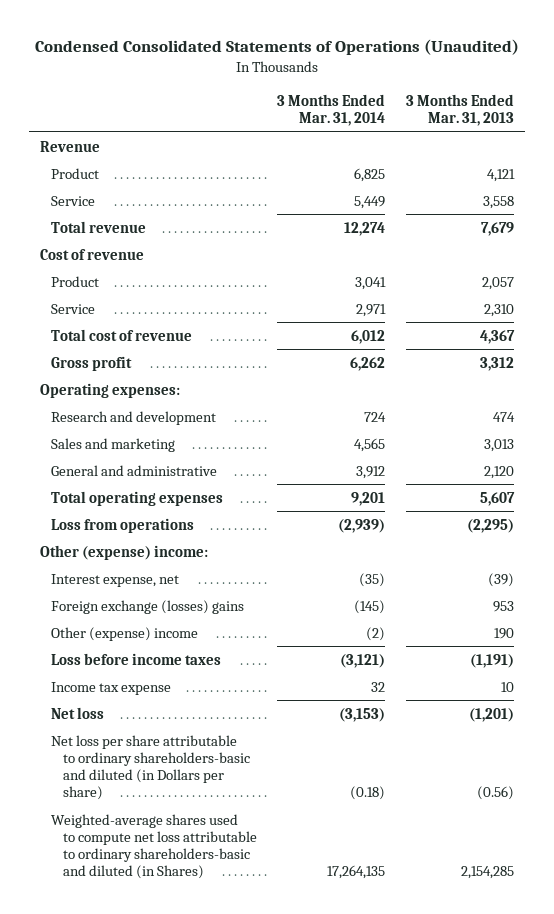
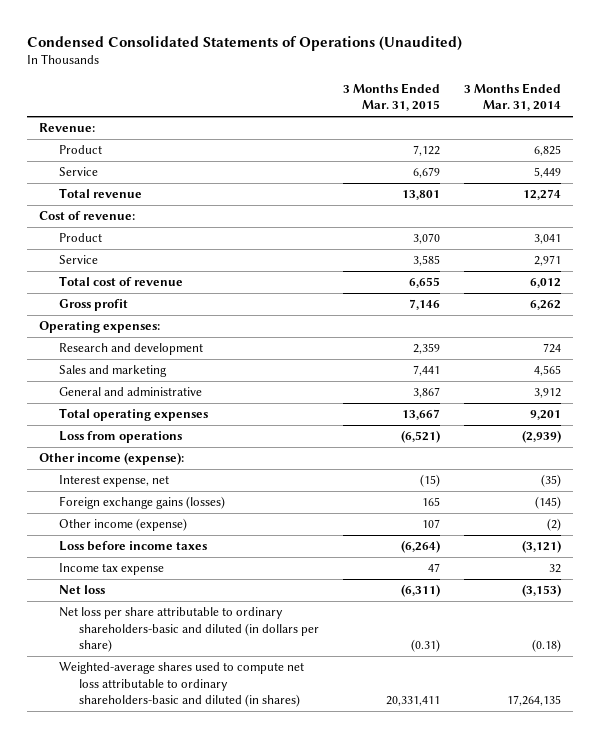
[406,93,515,126] 3 Months Ended Mar. 31, 2013 -> none
none -> [342,82,440,112] 3 Months Ended Mar. 31, 2015
[39,140,100,152] Revenue -> [38,123,95,133] Revenue:
[39,248,144,260] Cost of revenue -> [38,211,135,221] Cost of revenue:
[39,544,208,560] Other (expense) income: -> [38,452,184,466] Other income (expense):
[51,599,245,614] Foreign exchange (losses) gains -> [58,496,225,510] Foreign exchange gains (losses)
[51,626,199,641] Other (expense) income -> [58,518,187,532] Other income (expense)
[51,734,250,801] Net loss per share attributable to ordinary shareholders-basic and diluted (in Dollars per share) -> [58,607,319,653] Net loss per share attributable to ordinary shareholders-basic and diluted (in dollars per share)
[51,813,257,880] Weighted-average shares used to compute net loss attributable to ordinary shareholders-basic and diluted (in Shares) -> [58,662,304,708] Weighted-average shares used to compute net loss attributable to ordinary shareholders-basic and diluted (in shares)

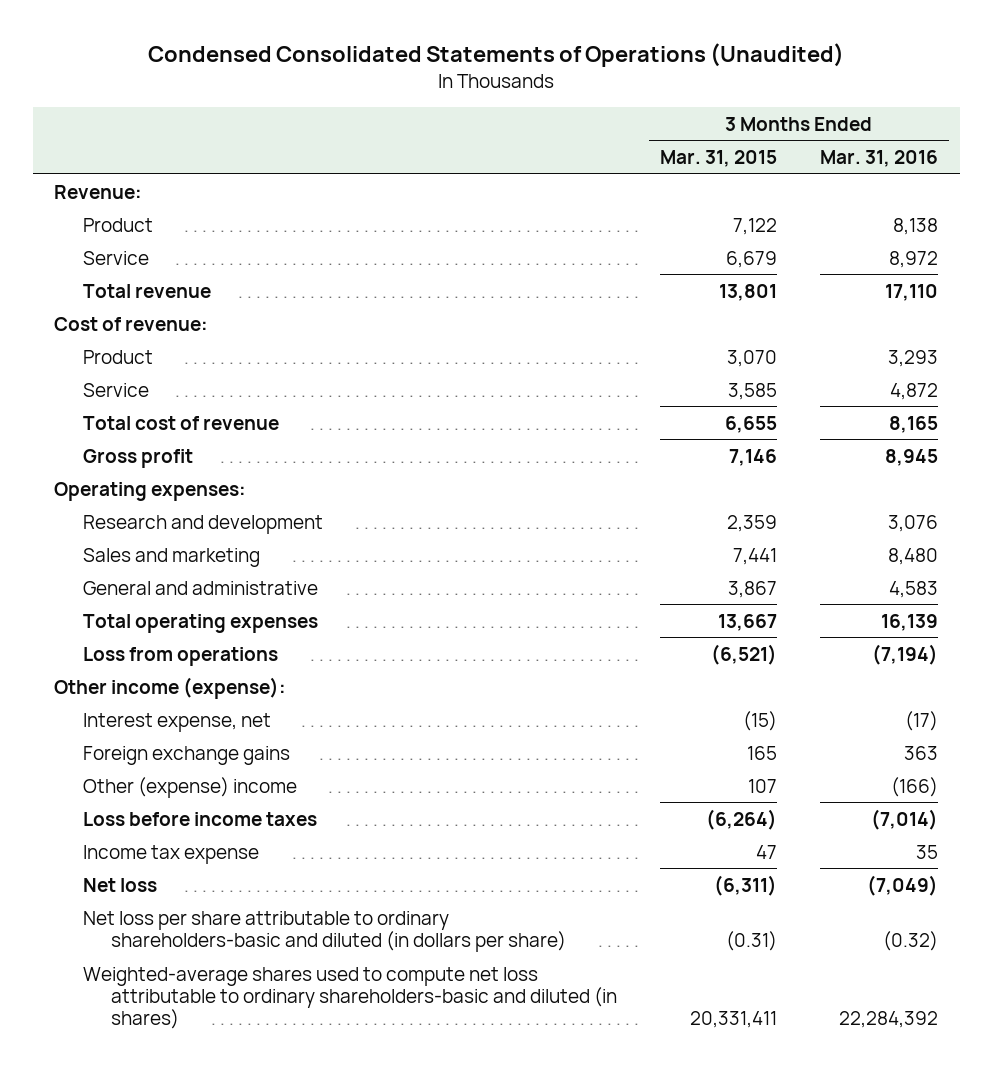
[463,82,561,112] 3 Months Ended Mar. 31, 2014 -> none
none -> [820,150,939,168] Mar. 31, 2016
[58,496,225,510] Foreign exchange gains (losses) -> [82,745,290,765] Foreign exchange gains
[58,518,187,532] Other income (expense) -> [82,776,297,798] Other (expense) income

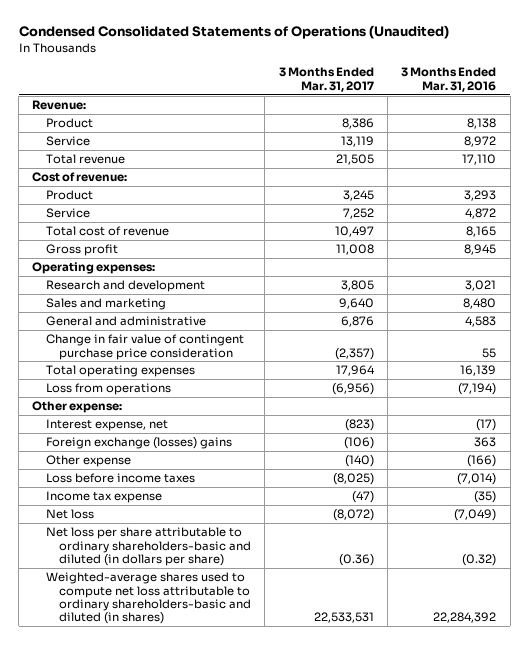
[660,150,778,168] Mar. 31, 2015 -> none
none -> [278,67,374,92] 3 Months Ended Mar. 31, 2017
[888,514,939,532] 3,076 -> [465,280,497,292] 3,021
none -> [45,334,244,360] Change in fair value of contingent purchase price consideration
[54,676,287,699] Other income (expense): -> [32,401,123,414] Other expense:
[82,745,290,765] Foreign exchange gains -> [45,437,232,450] Foreign exchange (losses) gains
[82,776,297,798] Other (expense) income -> [45,455,131,468] Other expense
[916,844,939,859] 35 -> [474,491,497,504] (35)

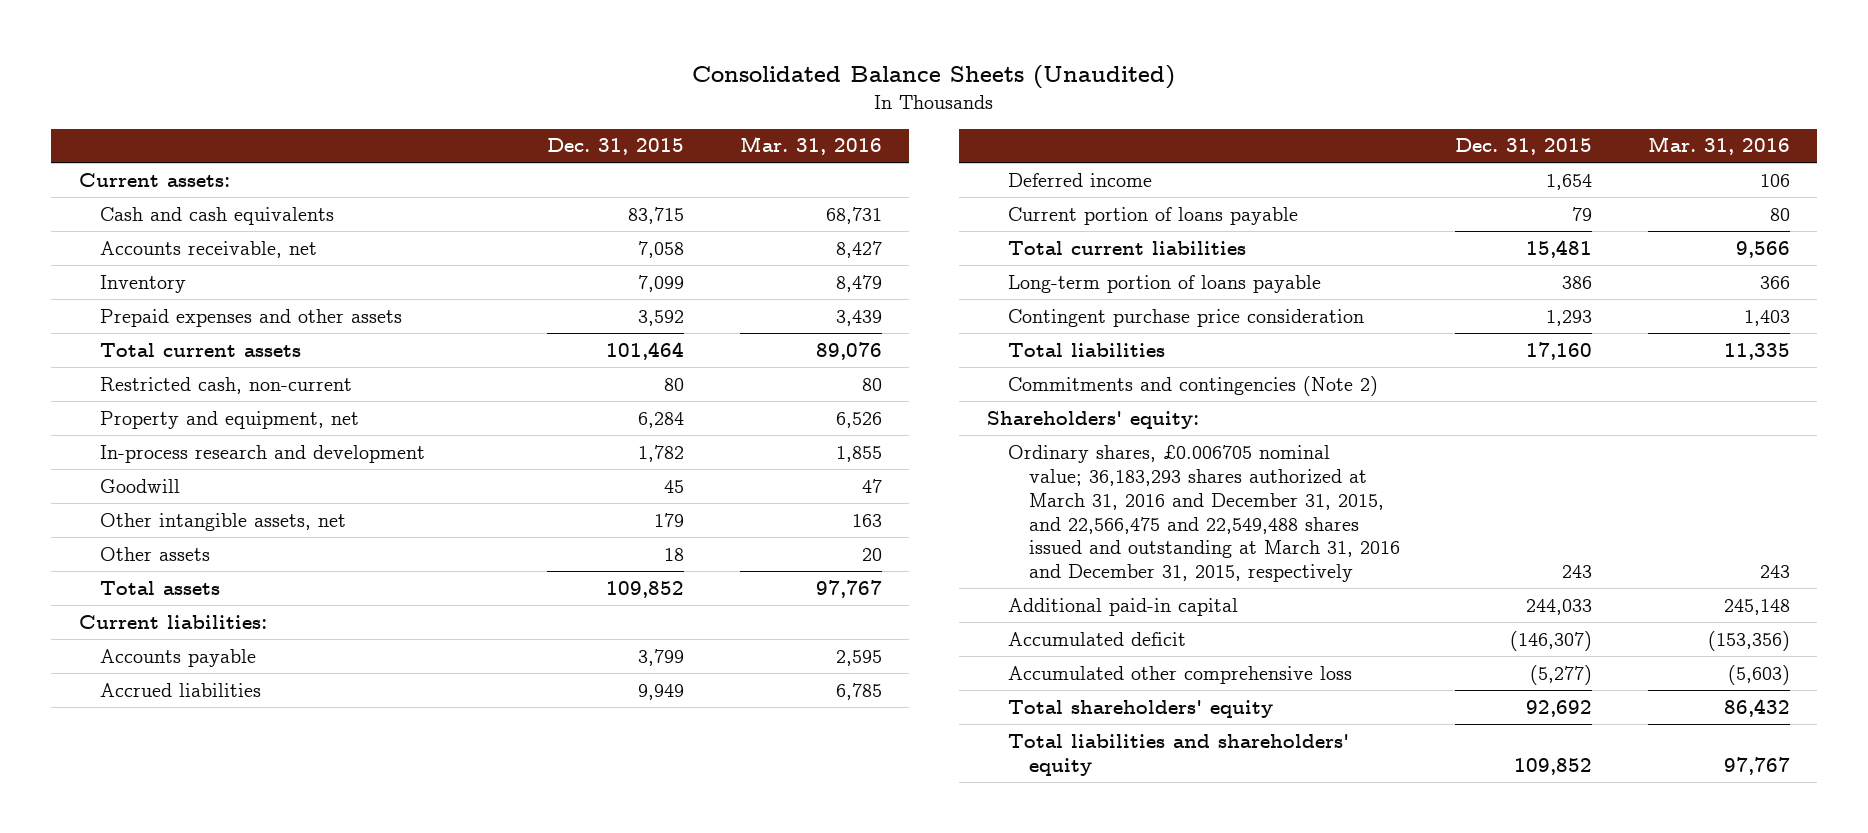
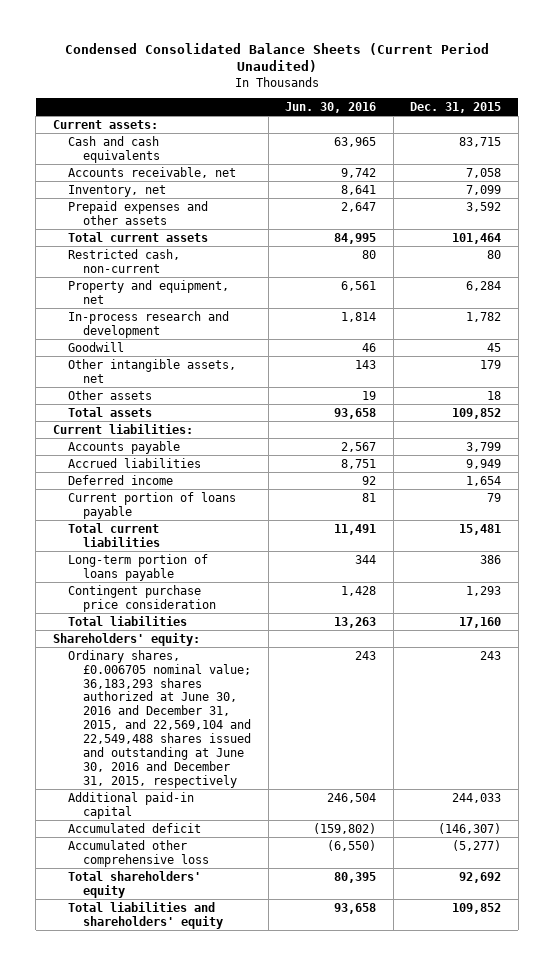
[692,64,1176,89] Consolidated Balance Sheets (Unaudited) -> [65,42,490,73] Condensed Consolidated Balance Sheets (Current Period Unaudited)
[739,136,882,156] Mar. 31, 2016 -> none
none -> [285,102,377,114] Jun. 30, 2016
[99,274,186,293] Inventory -> [68,184,167,197] Inventory, net
[1007,375,1378,396] Commitments and contingencies (Note 2) -> none
[1007,444,1400,583] Ordinary shares, £0.006705 nominal value; 36,183,293 shares authorized at March 31, 2016 and December 31, 2015, and 22,566,475 and 22,549,488 shares issued and outstanding at March 31, 2016 and December 31, 2015, respectively -> [68,649,252,788] Ordinary shares, £0.006705 nominal value; 36,183,293 shares authorized at June 30, 2016 and December 31, 2015, and 22,569,104 and 22,549,488 shares issued and outstanding at June 30, 2016 and December 31, 2015, respectively

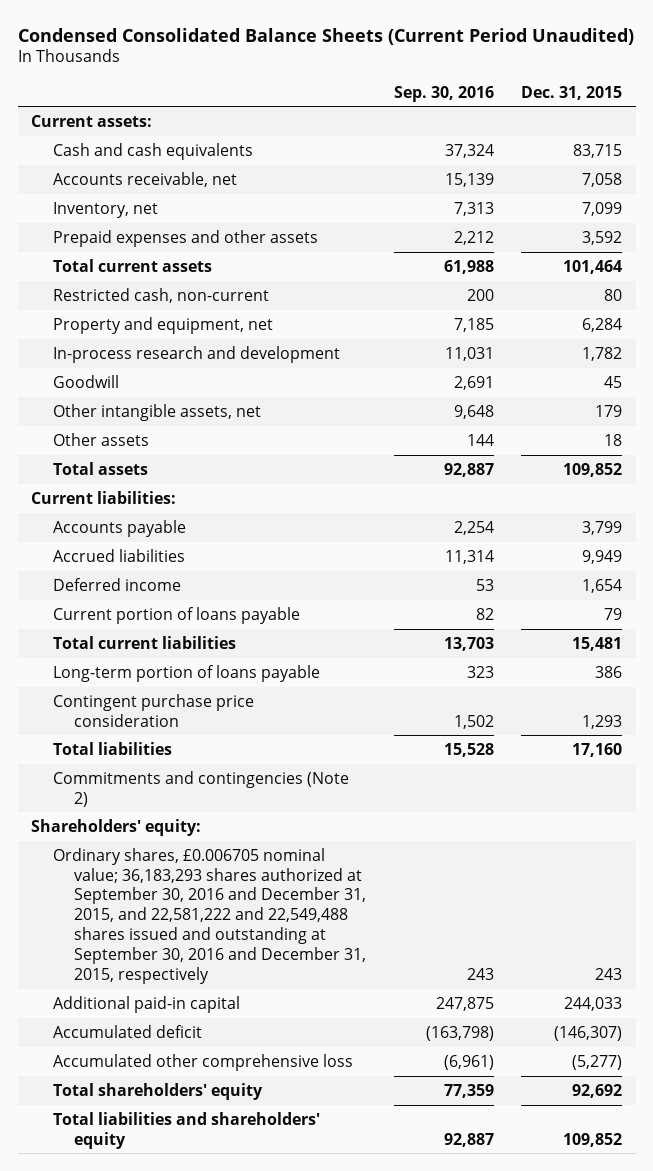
[285,102,377,114] Jun. 30, 2016 -> none
none -> [393,85,494,102] Sep. 30, 2016
none -> [52,770,349,807] Commitments and contingencies (Note 2)
[68,649,252,788] Ordinary shares, £0.006705 nominal value; 36,183,293 shares authorized at June 30, 2016 and December 31, 2015, and 22,569,104 and 22,549,488 shares issued and outstanding at June 30, 2016 and December 31, 2015, respectively -> [52,847,367,984] Ordinary shares, £0.006705 nominal value; 36,183,293 shares authorized at September 30, 2016 and December 31, 2015, and 22,581,222 and 22,549,488 shares issued and outstanding at September 30, 2016 and December 31, 2015, respectively

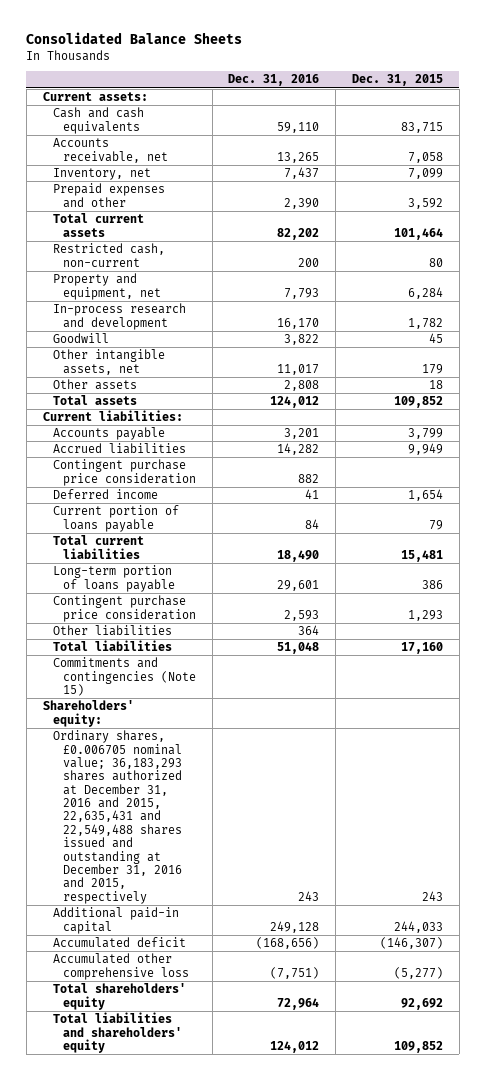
[17,27,634,45] Condensed Consolidated Balance Sheets (Current Period Unaudited) -> [26,32,243,45] Consolidated Balance Sheets
[393,85,494,102] Sep. 30, 2016 -> none
none -> [228,74,320,87] Dec. 31, 2016
[52,229,318,247] Prepaid expenses and other assets -> [52,183,165,208] Prepaid expenses and other
none -> [52,459,196,486] Contingent purchase price consideration
none -> [52,625,172,637] Other liabilities
[52,770,349,807] Commitments and contingencies (Note 2) -> [52,657,196,696] Commitments and contingencies (Note 15)
[52,847,367,984] Ordinary shares, £0.006705 nominal value; 36,183,293 shares authorized at September 30, 2016 and December 31, 2015, and 22,581,222 and 22,549,488 shares issued and outstanding at September 30, 2016 and December 31, 2015, respectively -> [52,730,182,904] Ordinary shares, £0.006705 nominal value; 36,183,293 shares authorized at December 31, 2016 and 2015, 22,635,431 and 22,549,488 shares issued and outstanding at December 31, 2016 and 2015, respectively

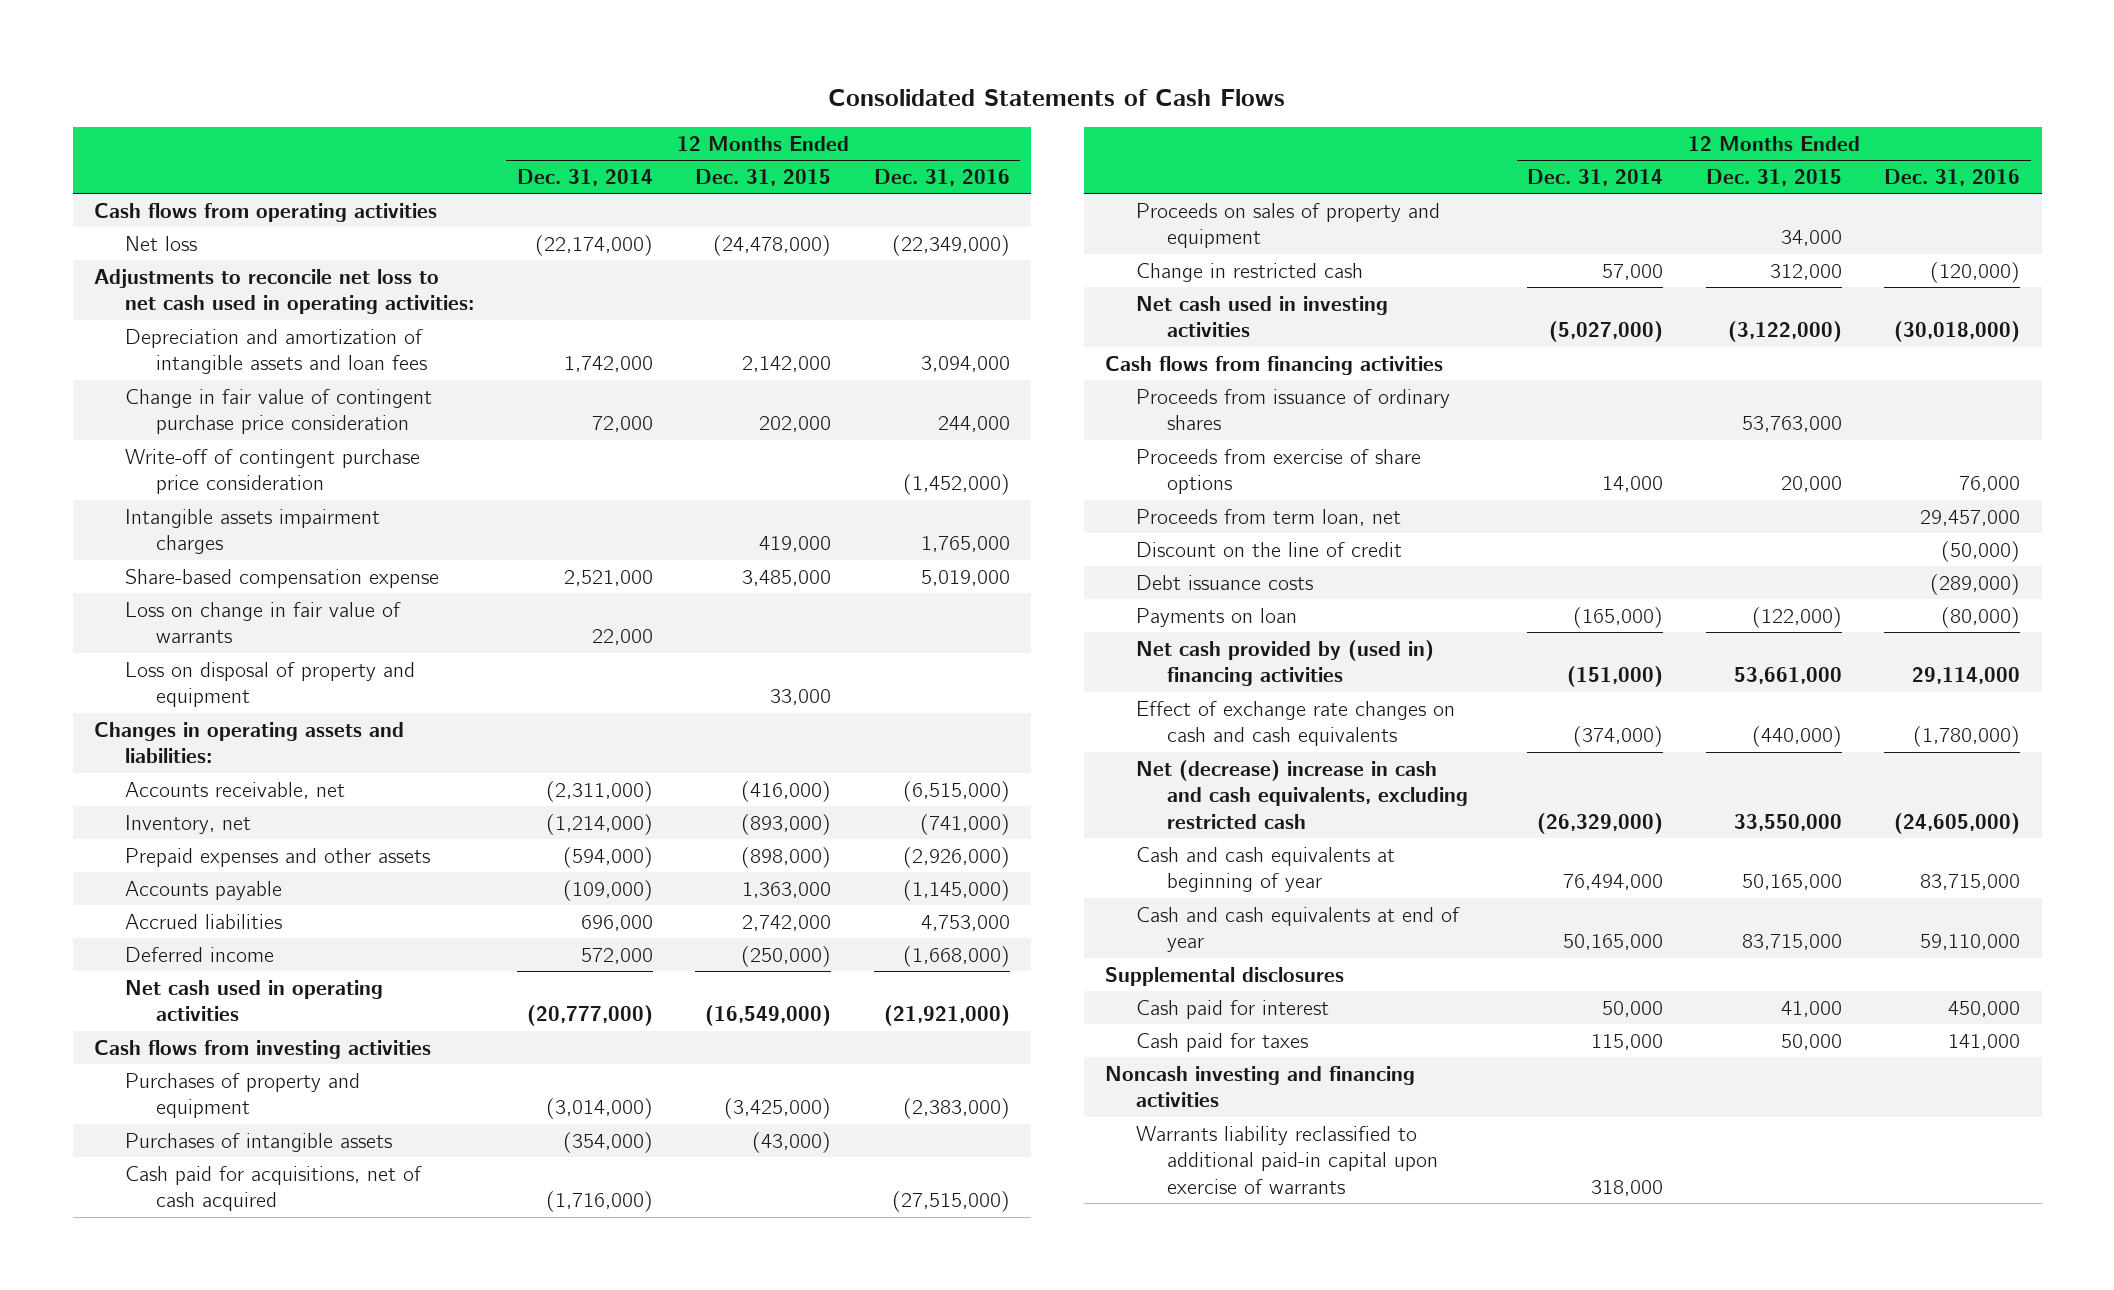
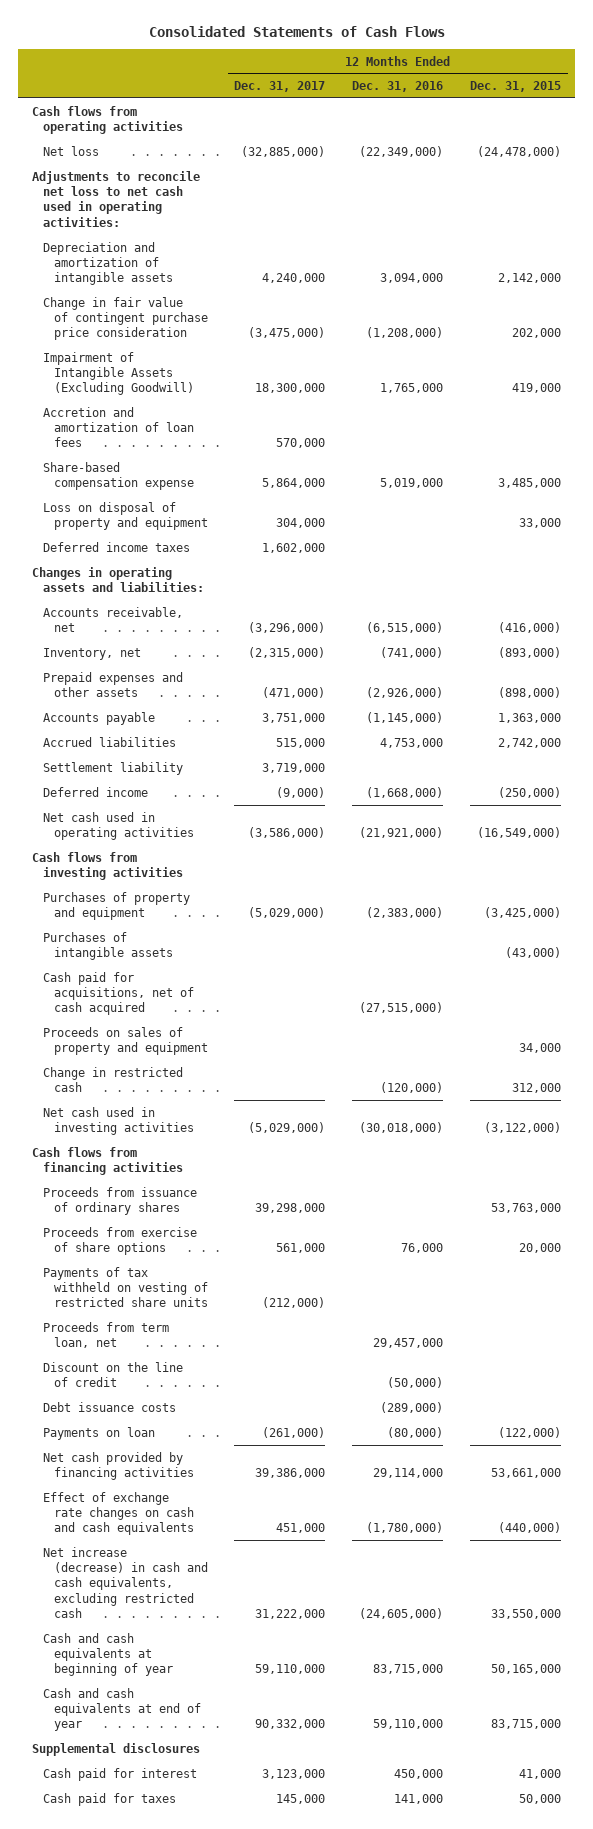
[516,169,653,187] Dec. 31, 2014 -> none
none -> [234,81,326,93] Dec. 31, 2017
[125,448,421,495] Write-off of contingent purchase price consideration -> none
[125,328,428,375] Depreciation and amortization of intangible assets and loan fees -> [42,241,173,286] Depreciation and amortization of intangible assets
[937,416,1010,433] 244,000 -> [366,327,444,339] (1,208,000)
[125,508,381,555] Intangible assets impairment charges -> [42,351,194,396] Impairment of Intangible Assets (Excluding Goodwill)
none -> [42,406,194,448] Accretion and amortization of loan fees
[125,601,402,644] Loss on change in fair value of warrants -> none
none -> [42,541,190,552] Deferred income taxes
none -> [42,761,183,775] Settlement liability
none -> [42,1266,208,1308] Payments of tax withheld on vesting of restricted share units
[1136,639,1435,687] Net cash provided by (used in) financing activities -> [42,1451,194,1481] Net cash provided by financing activities
[1136,759,1469,829] Net (decrease) increase in cash and cash equivalents, excluding restricted cash -> [42,1546,208,1619] Net increase (decrease) in cash and cash equivalents, excluding restricted cash
[1104,1065,1415,1108] Noncash investing and financing activities -> none
[1136,1125,1439,1194] Warrants liability reclassified to additional paid-in capital upon exercise of warrants -> none

